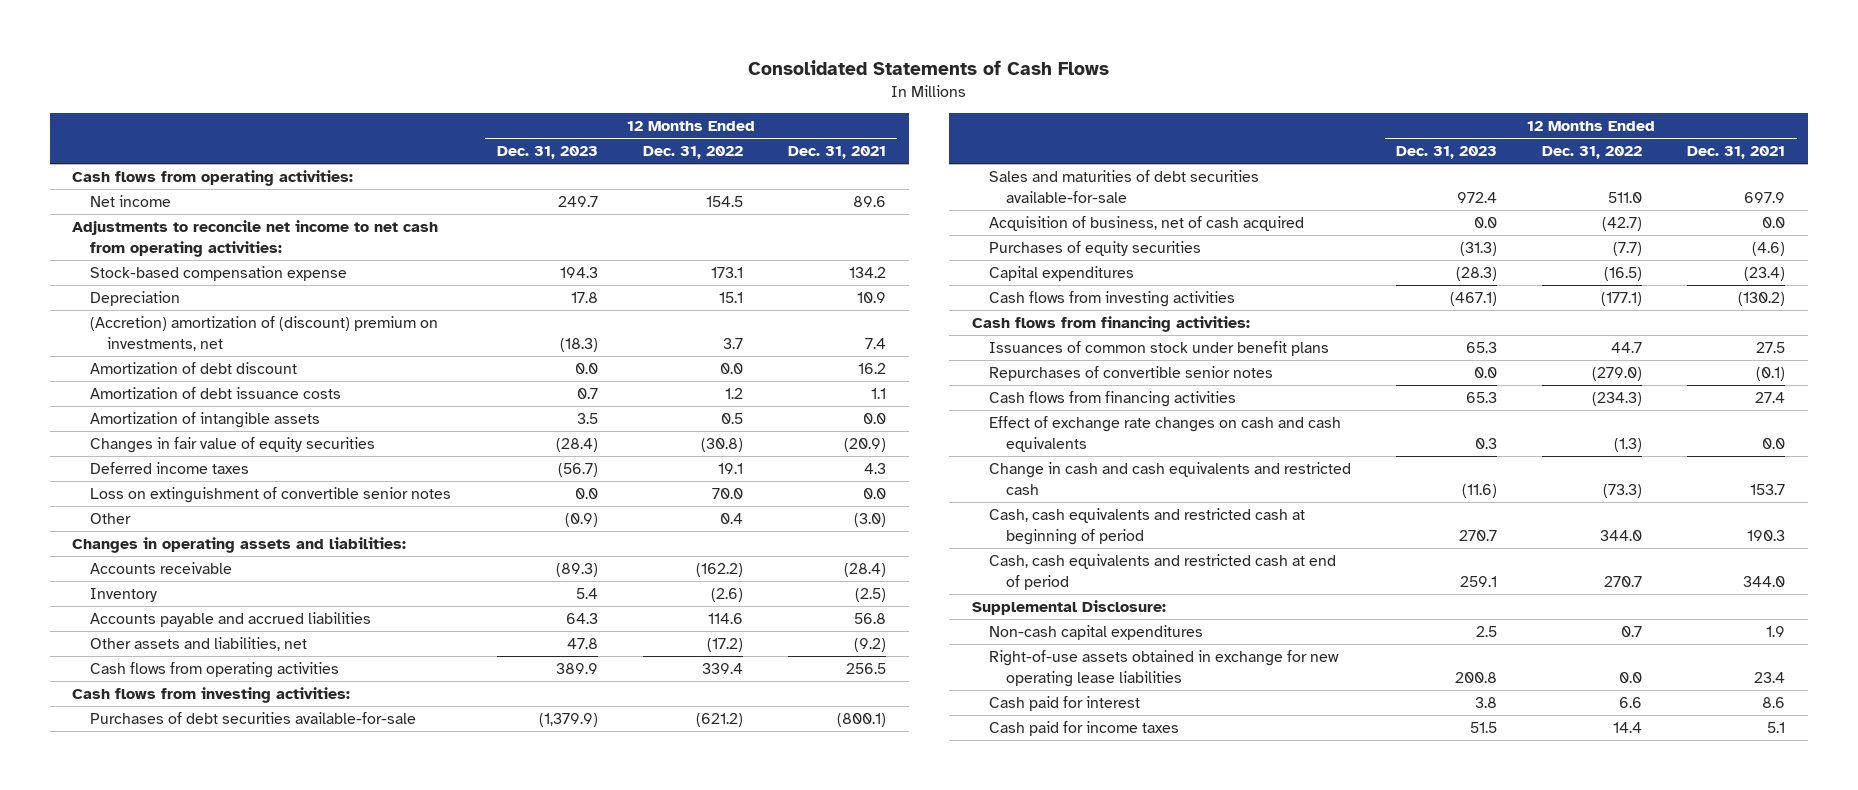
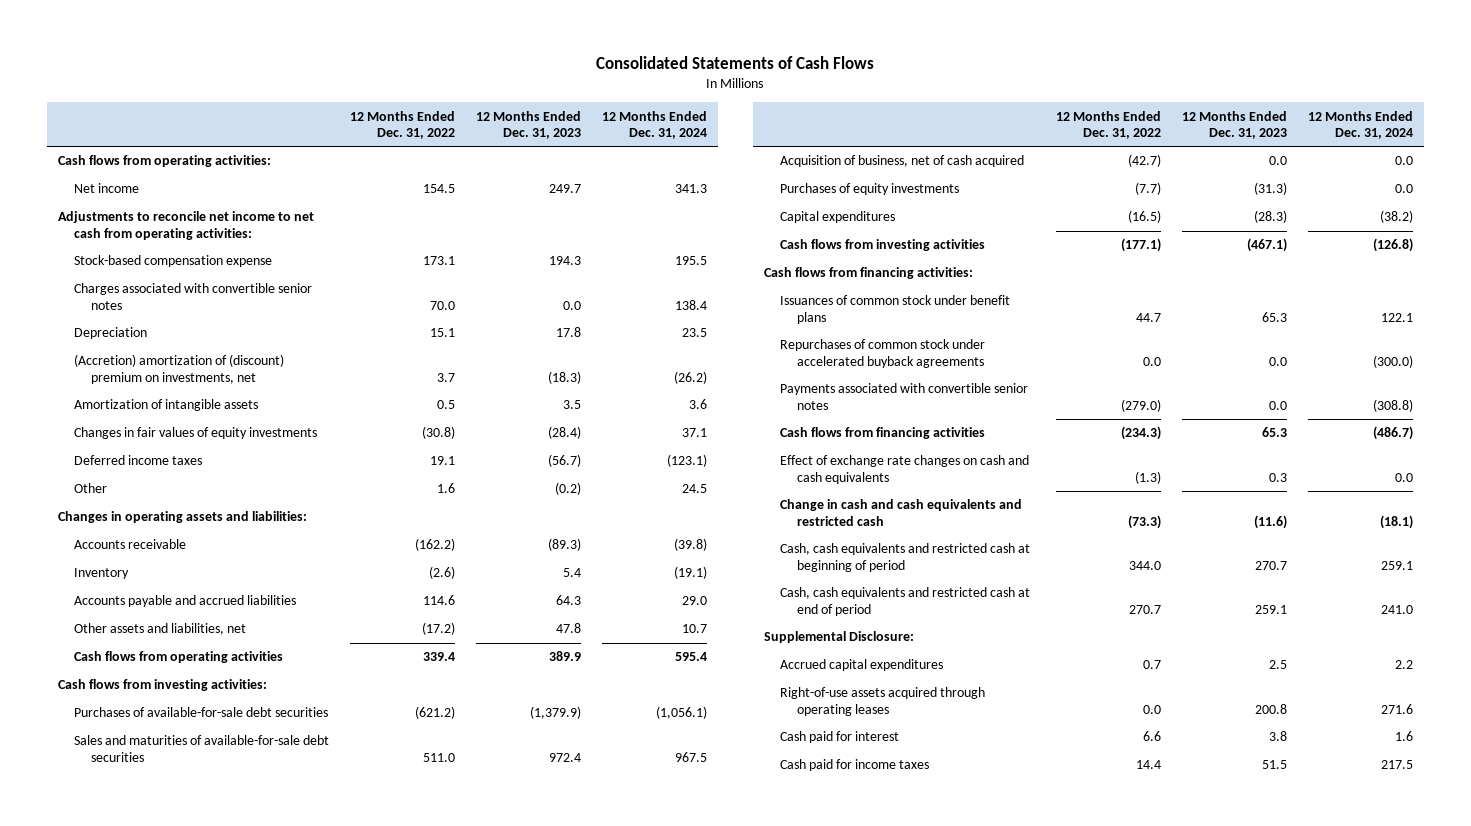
[787,146,886,160] Dec. 31, 2021 -> none
none -> [602,110,708,140] 12 Months Ended Dec. 31, 2024
none -> [74,283,313,310] Charges associated with convertible senior notes
[89,362,297,375] Amortization of debt discount -> none
[89,387,341,400] Amortization of debt issuance costs -> none
[89,437,375,454] Changes in fair value of equity securities -> [74,427,318,440] Changes in fair values of equity investments
[89,487,451,504] Loss on extinguishment of convertible senior notes -> none
[564,513,598,528] (0.9) -> [555,482,582,496] (0.2)
[719,513,743,525] 0.4 -> [437,483,456,494] 1.6
[89,712,416,725] Purchases of debt securities available-for-sale -> [74,707,329,718] Purchases of available-for-sale debt securities
[988,170,1259,203] Sales and maturities of debt securities available-for-sale -> [74,735,330,762] Sales and maturities of available-for-sale debt securities
[988,241,1201,257] Purchases of equity securities -> [780,183,960,196] Purchases of equity investments
none -> [780,339,986,368] Repurchases of common stock under accelerated buyback agreements
[988,366,1273,382] Repurchases of convertible senior notes -> [780,383,1029,410] Payments associated with convertible senior notes
[988,625,1203,641] Non-cash capital expenditures -> [780,659,944,672] Accrued capital expenditures
[988,650,1339,687] Right-of-use assets obtained in exchange for new operating lease liabilities -> [780,687,986,716] Right-of-use assets acquired through operating leases

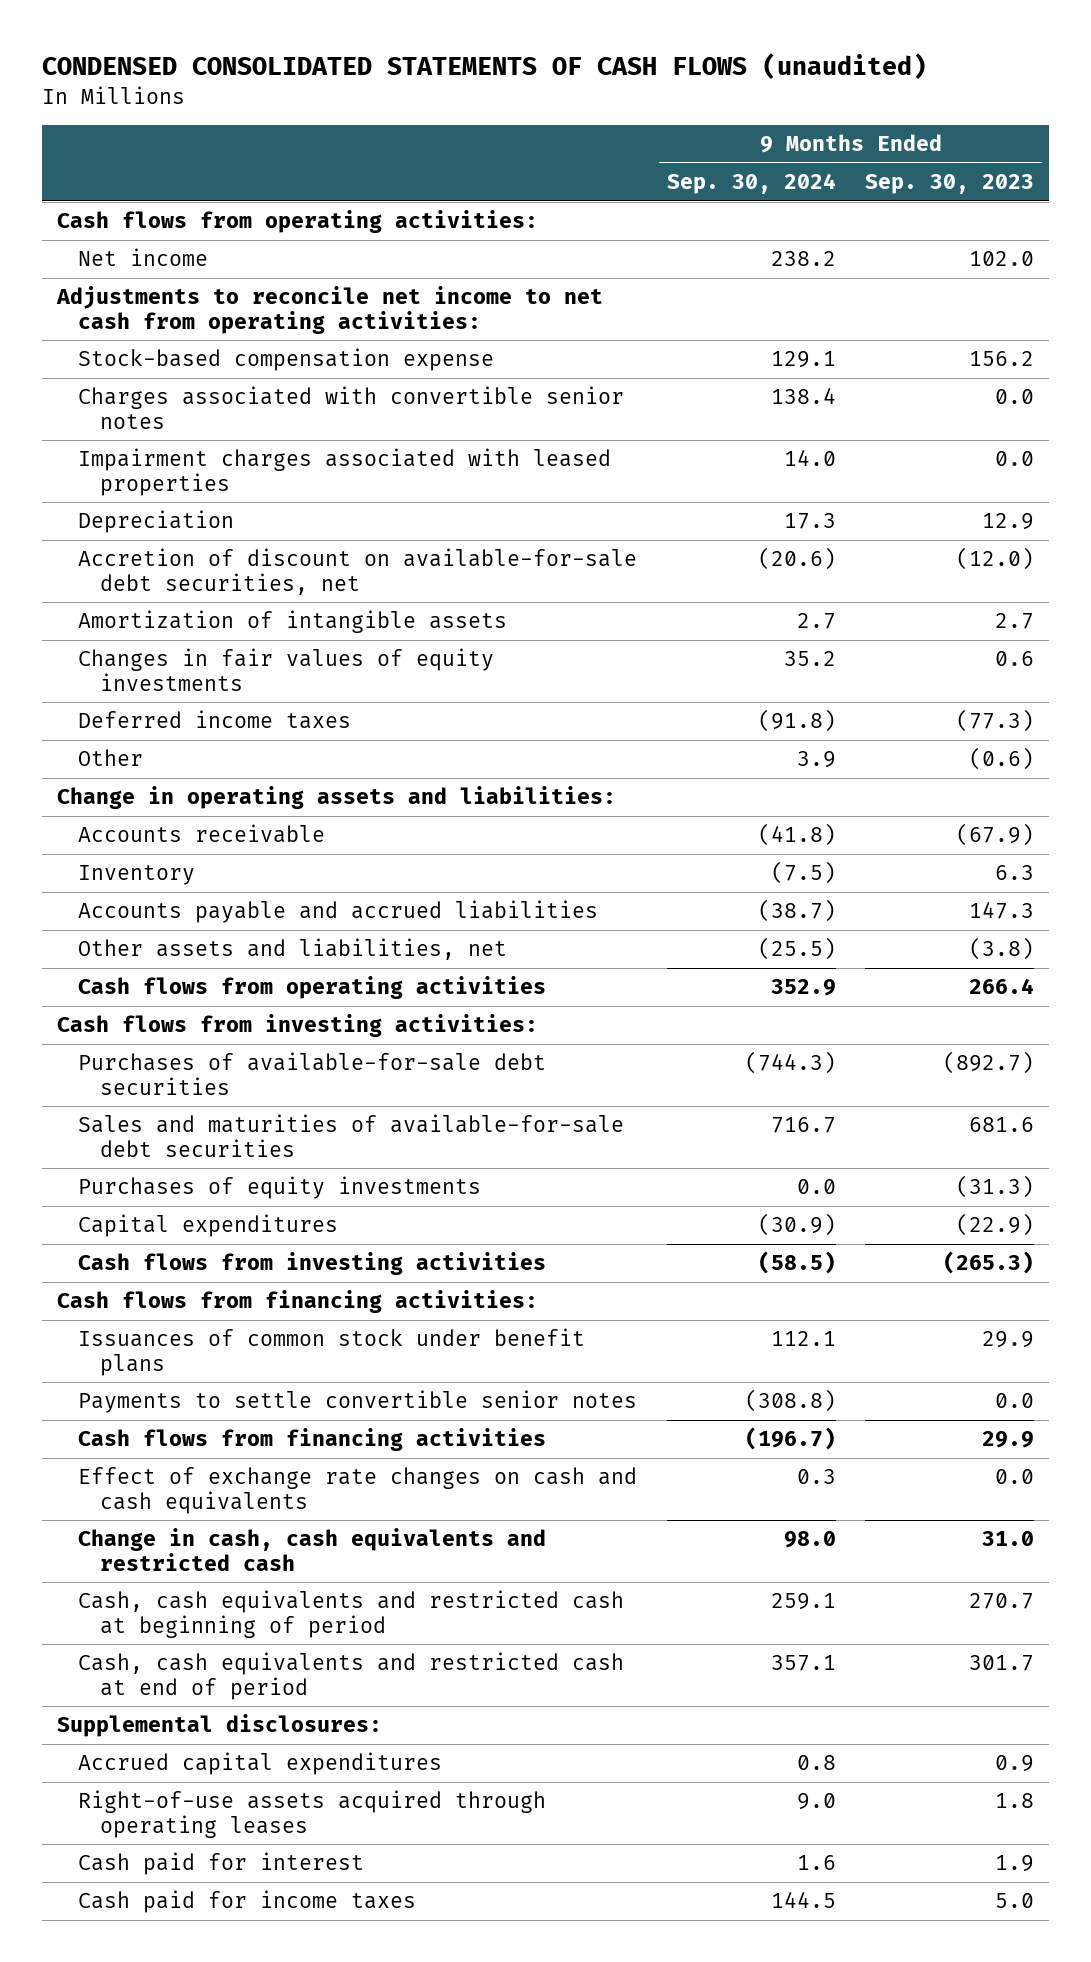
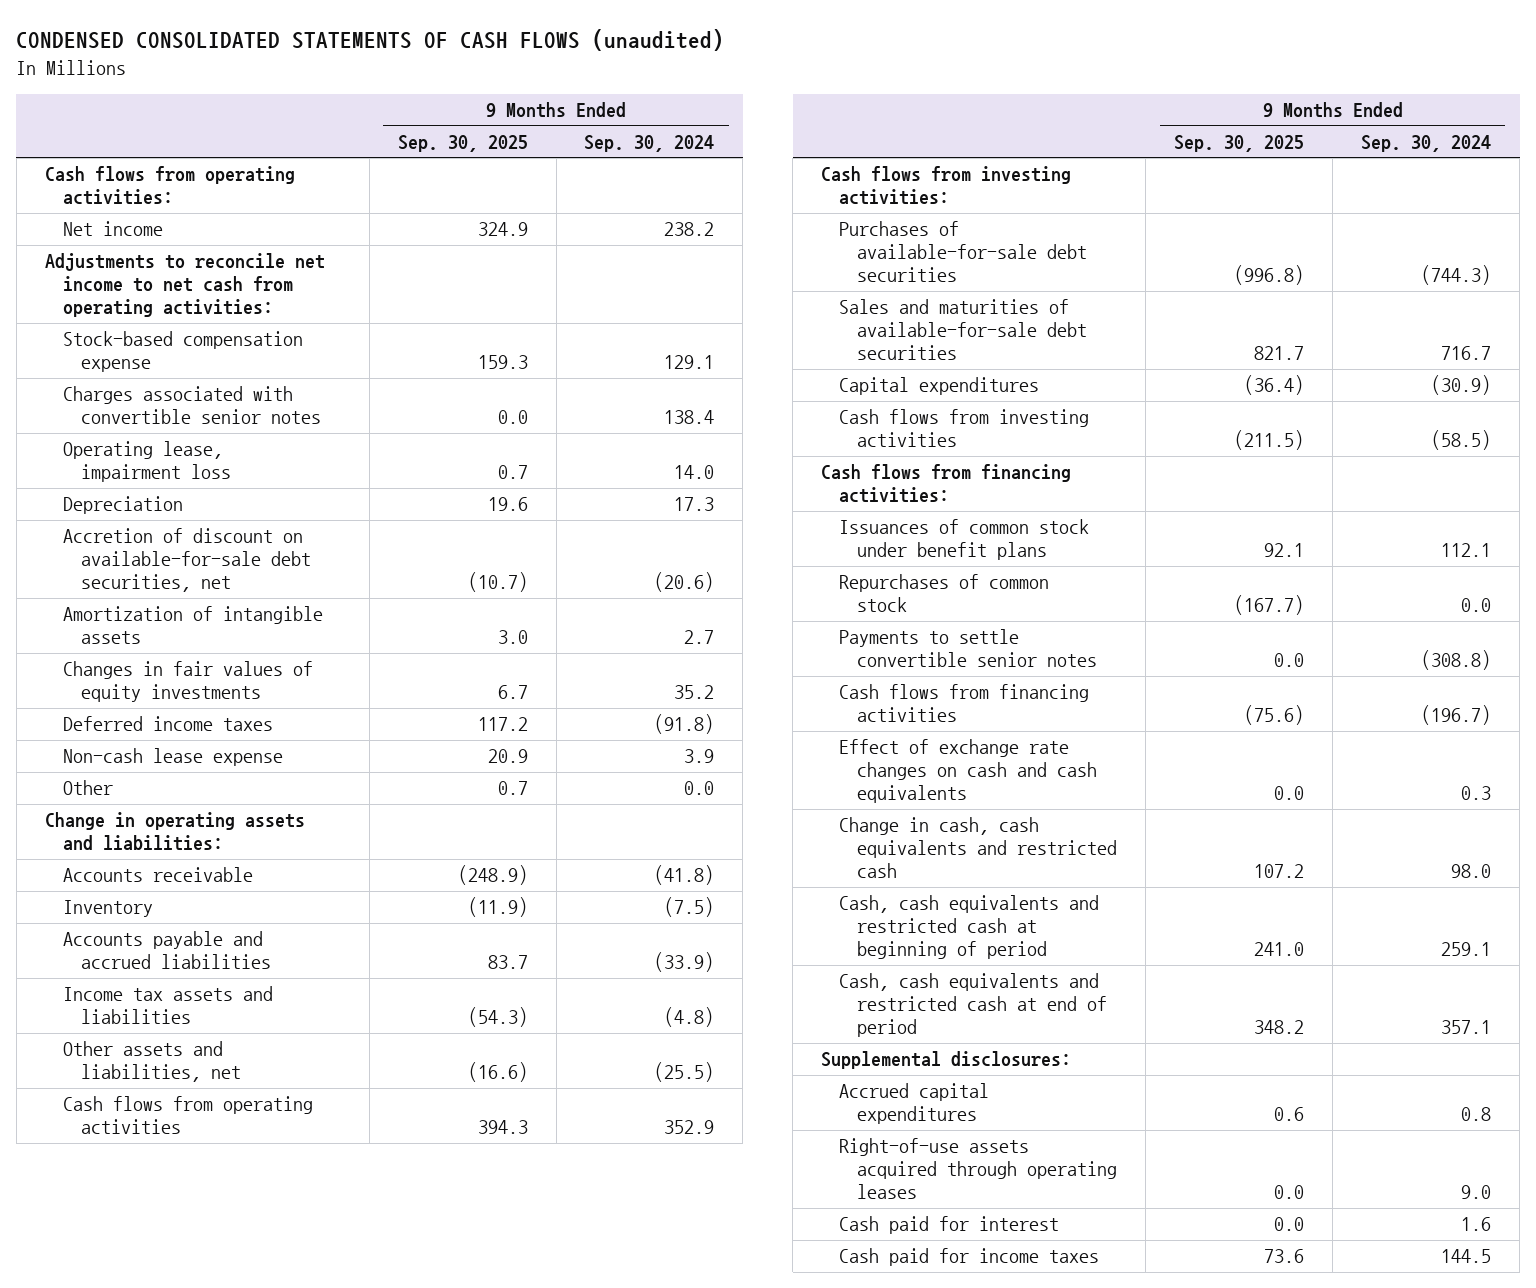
[865,174,1035,195] Sep. 30, 2023 -> none
none -> [397,134,528,152] Sep. 30, 2025
[78,448,612,496] Impairment charges associated with leased properties -> none
none -> [62,441,231,483] Operating lease, impairment loss
none -> [62,748,283,767] Non-cash lease expense
[796,751,836,769] 3.9 -> [684,781,715,796] 0.0
[757,899,836,923] (38.7) -> [654,952,715,973] (33.9)
none -> [62,986,273,1025] Income tax assets and liabilities
[78,1176,482,1200] Purchases of equity investments -> none
none -> [839,574,1050,613] Repurchases of common stock

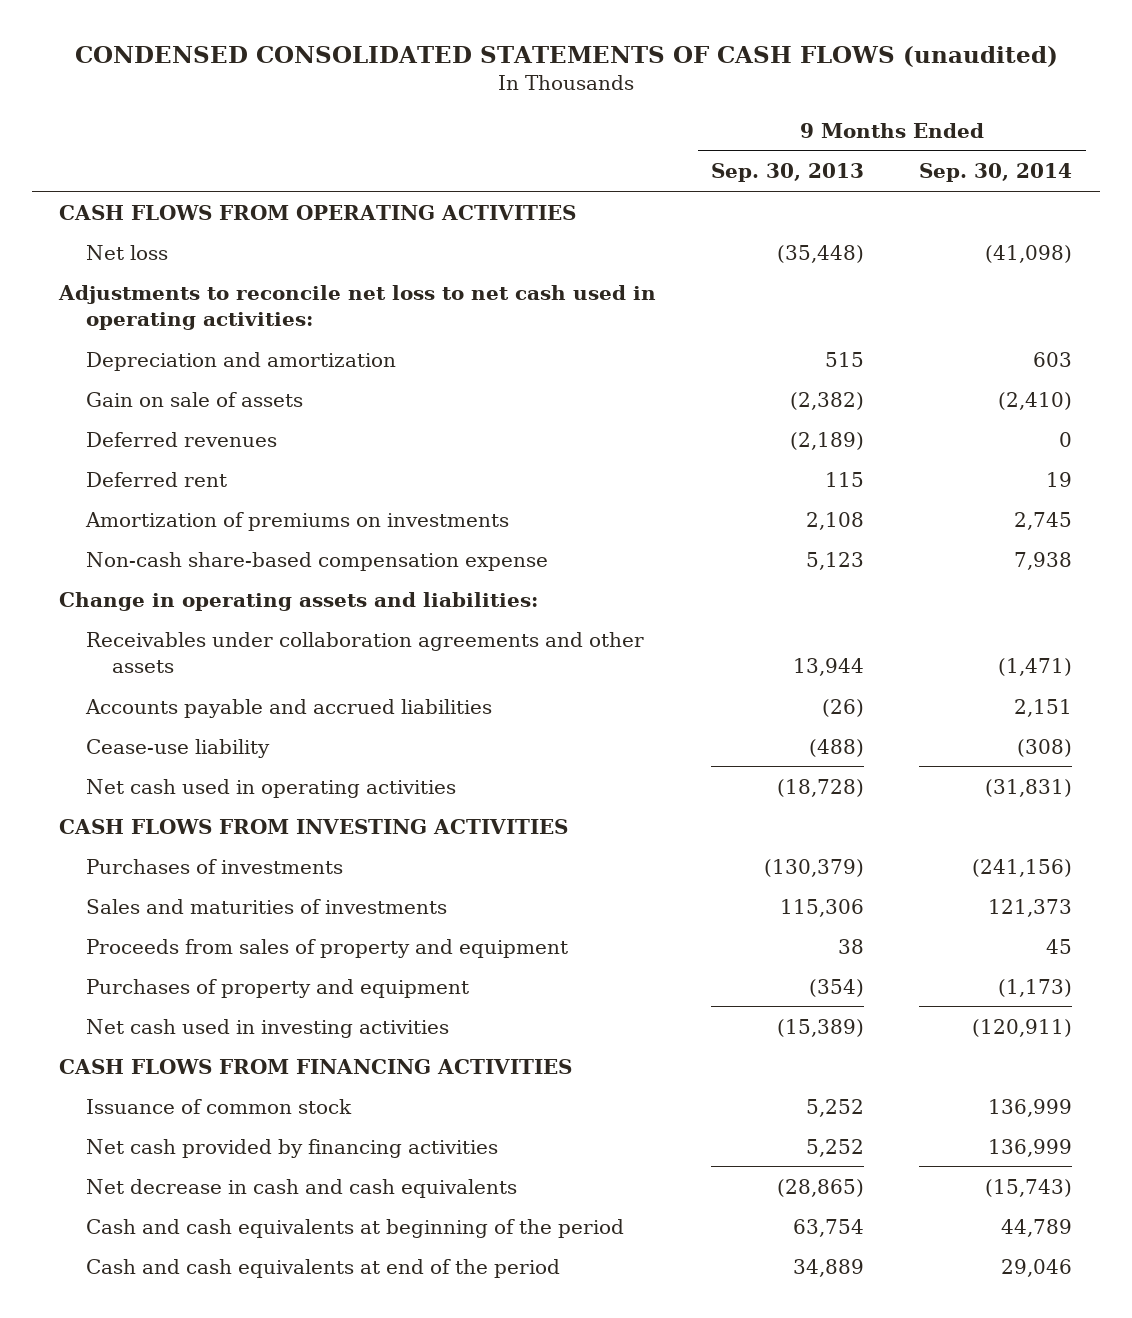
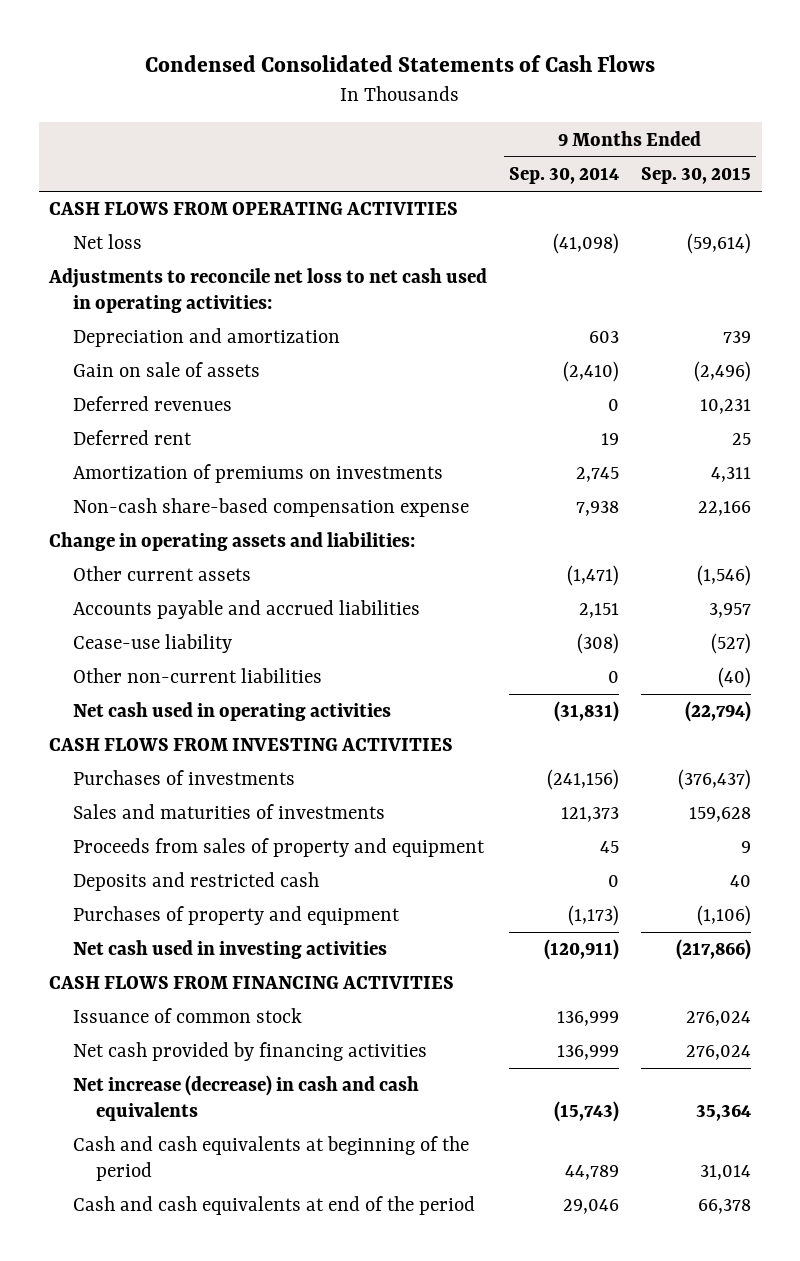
[74,46,1058,68] CONDENSED CONSOLIDATED STATEMENTS OF CASH FLOWS (unaudited) -> [145,54,656,72] Condensed Consolidated Statements of Cash Flows
[711,163,865,183] Sep. 30, 2013 -> none
none -> [640,167,751,185] Sep. 30, 2015
[85,631,644,673] Receivables under collaboration agreements and other assets -> [72,566,251,582] Other current assets
none -> [72,668,322,684] Other non-current liabilities
none -> [72,872,319,892] Deposits and restricted cash
[85,1178,517,1198] Net decrease in cash and cash equivalents -> [72,1075,419,1121] Net increase (decrease) in cash and cash equivalents

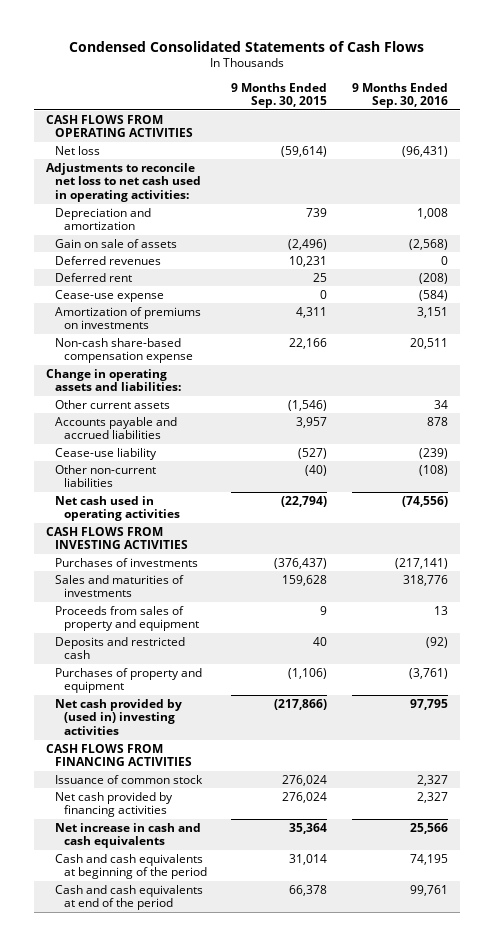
[509,167,620,185] Sep. 30, 2014 -> none
none -> [351,82,448,109] 9 Months Ended Sep. 30, 2016
none -> [55,289,165,302] Cease-use expense
[72,940,387,960] Net cash used in investing activities -> [55,698,183,736] Net cash provided by (used in) investing activities
[72,1075,419,1121] Net increase (decrease) in cash and cash equivalents -> [55,822,202,849] Net increase in cash and cash equivalents

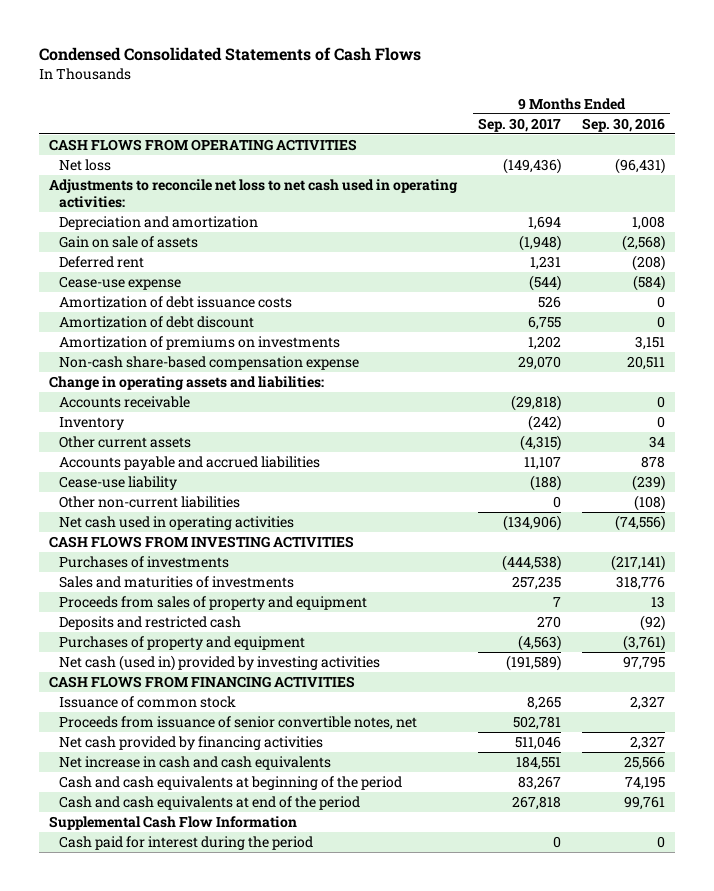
[231,82,328,109] 9 Months Ended Sep. 30, 2015 -> none
none -> [478,117,562,132] Sep. 30, 2017
[55,255,162,265] Deferred revenues -> none
none -> [59,296,293,309] Amortization of debt issuance costs
none -> [59,316,255,329] Amortization of debt discount
none -> [59,396,191,409] Accounts receivable
none -> [59,417,125,431] Inventory
[55,698,183,736] Net cash provided by (used in) investing activities -> [59,655,381,672] Net cash (used in) provided by investing activities
none -> [59,716,418,731] Proceeds from issuance of senior convertible notes, net
none -> [49,816,298,831] Supplemental Cash Flow Information
none -> [59,836,314,851] Cash paid for interest during the period

